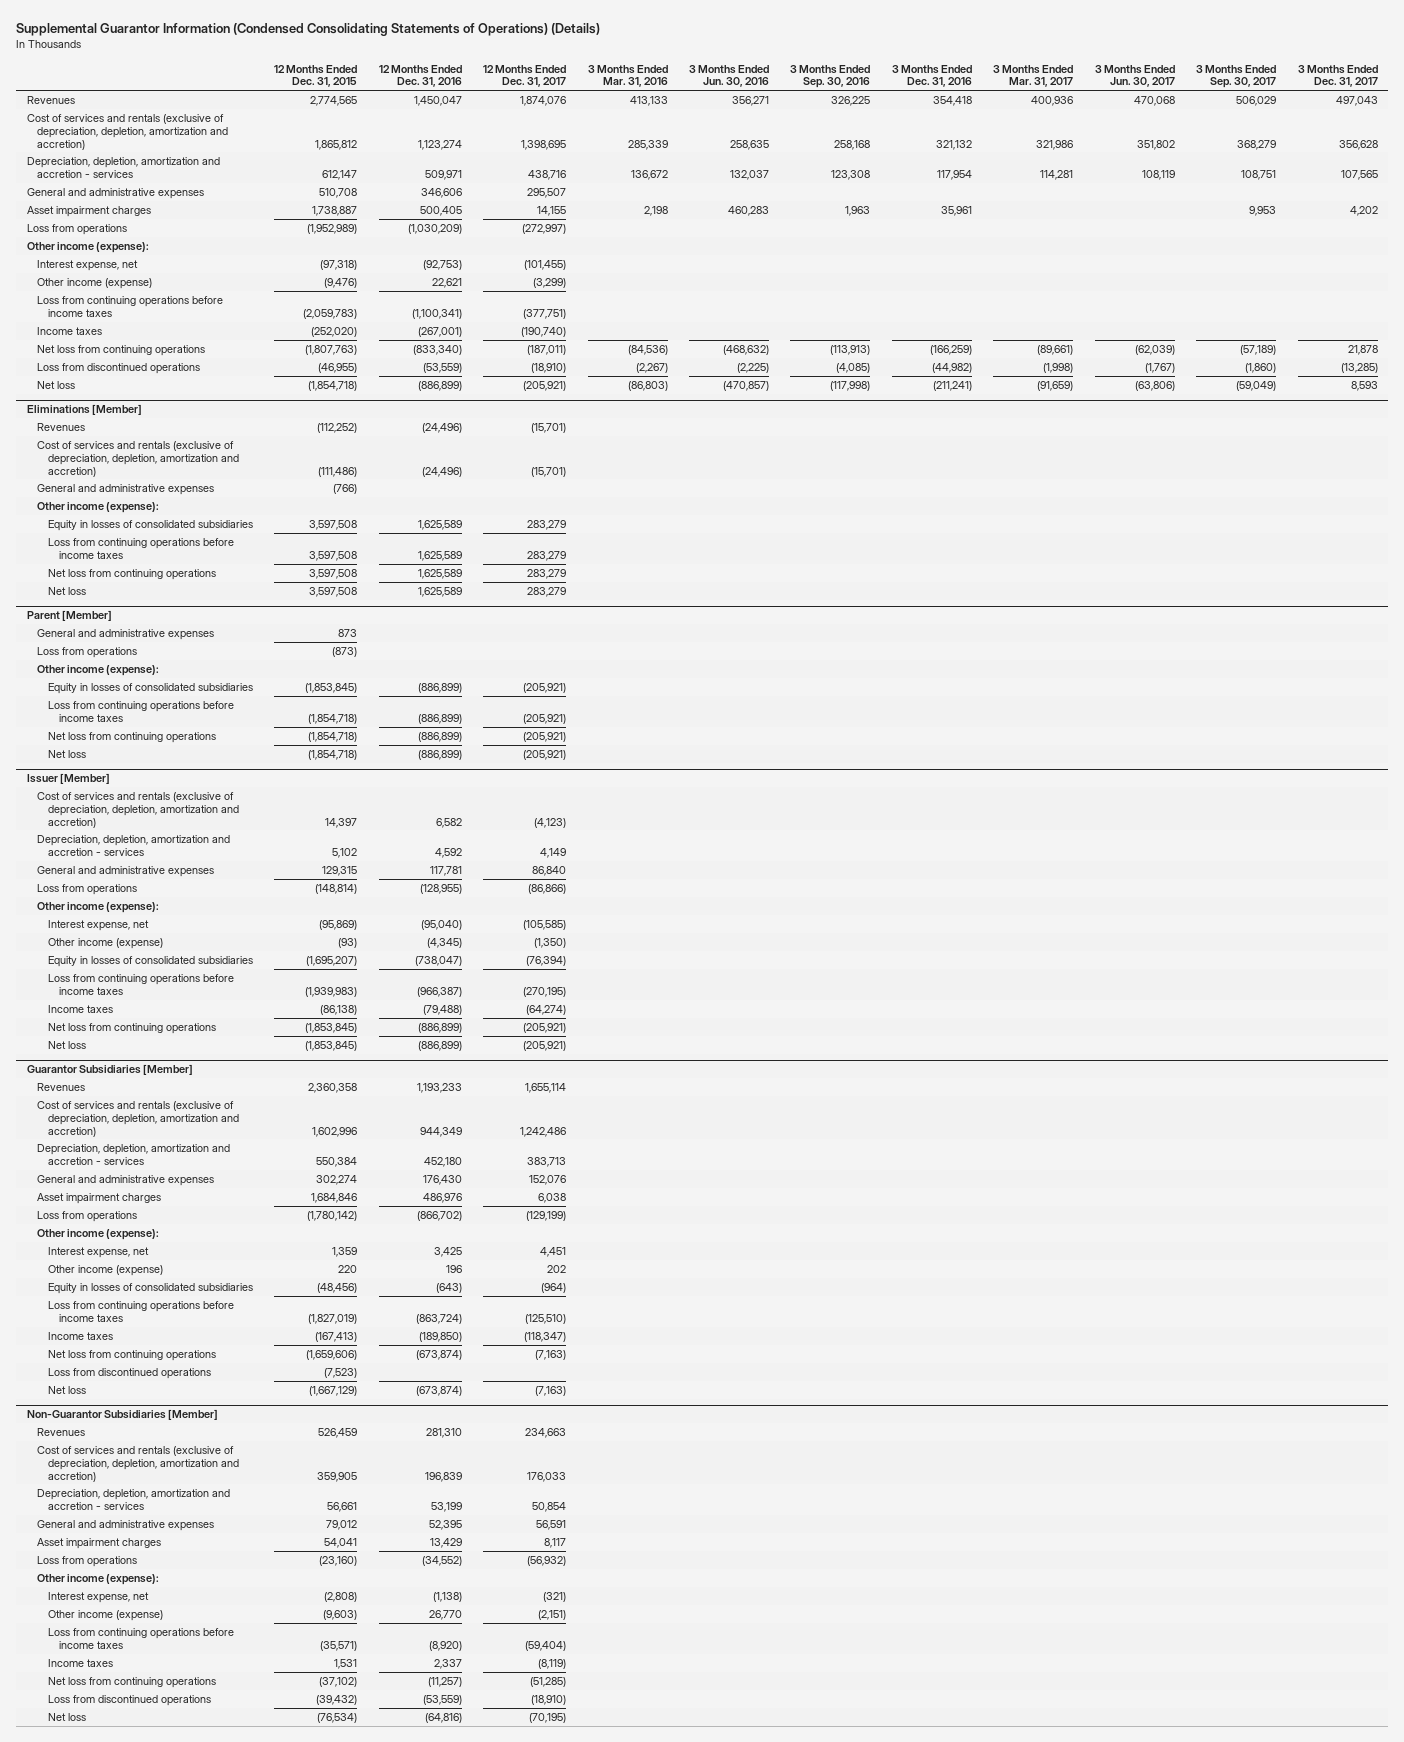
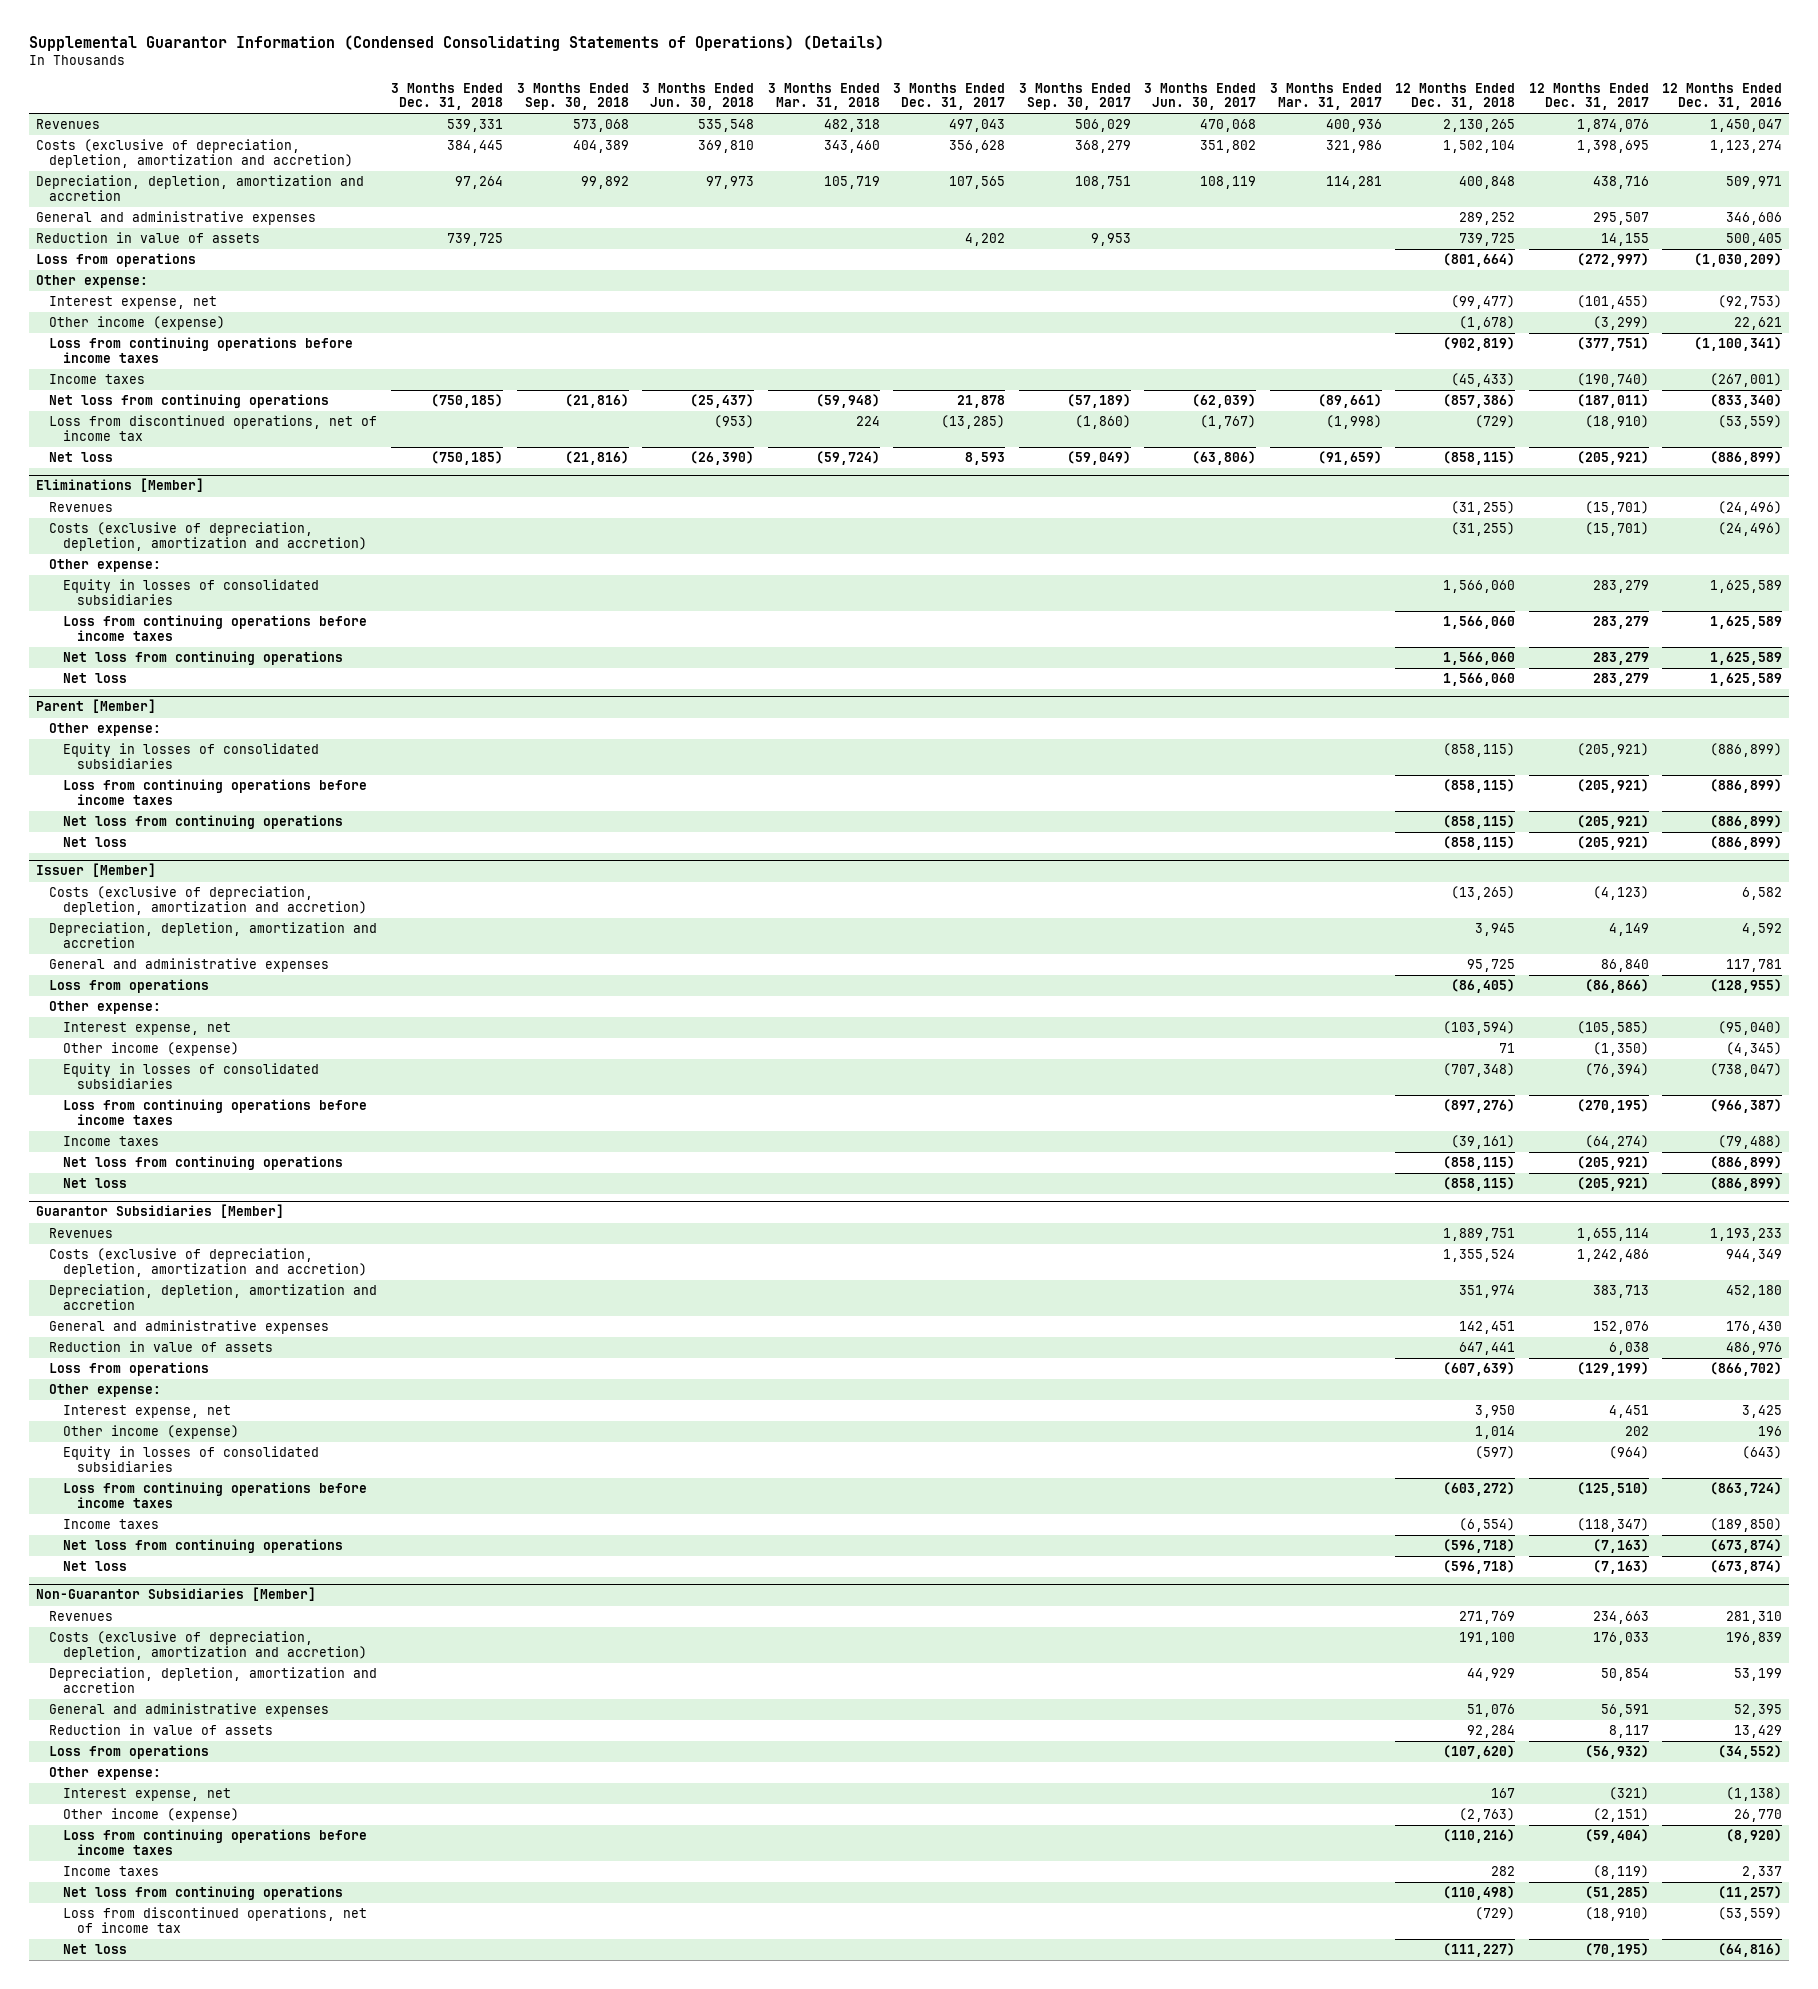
[274,64,358,88] 12 Months Ended Dec. 31, 2015 -> none
[587,64,668,88] 3 Months Ended Mar. 31, 2016 -> none
[689,64,770,88] 3 Months Ended Jun. 30, 2016 -> none
[790,64,871,89] 3 Months Ended Sep. 30, 2016 -> none
[891,64,972,88] 3 Months Ended Dec. 31, 2016 -> none
none -> [390,82,503,111] 3 Months Ended Dec. 31, 2018
none -> [516,82,629,111] 3 Months Ended Sep. 30, 2018
none -> [642,82,755,111] 3 Months Ended Jun. 30, 2018
none -> [767,82,880,111] 3 Months Ended Mar. 31, 2018
none -> [1395,82,1516,111] 12 Months Ended Dec. 31, 2018
[26,113,229,150] Cost of services and rentals (exclusive of depreciation, depletion, amortization and accretion) -> [35,139,354,168] Costs (exclusive of depreciation, depletion, amortization and accretion)
[26,156,220,178] Depreciation, depletion, amortization and accretion - services -> [35,175,364,201] Depreciation, depletion, amortization and accretion
[26,205,151,217] Asset impairment charges -> [35,232,260,244] Reduction in value of assets
[26,241,149,253] Other income (expense): -> [35,275,148,289] Other expense:
[37,362,201,374] Loss from discontinued operations -> [49,415,378,441] Loss from discontinued operations, net of income tax
[37,483,215,495] General and administrative expenses -> none
[37,440,239,477] Cost of services and rentals (exclusive of depreciation, depletion, amortization and accretion) -> [49,522,368,551] Costs (exclusive of depreciation, depletion, amortization and accretion)
[37,501,160,513] Other income (expense): -> [49,559,162,573] Other expense:
[37,628,215,640] General and administrative expenses -> none
[37,646,138,658] Loss from operations -> none
[37,664,160,676] Other income (expense): -> [49,723,162,737] Other expense:
[37,791,239,828] Cost of services and rentals (exclusive of depreciation, depletion, amortization and accretion) -> [49,886,368,915] Costs (exclusive of depreciation, depletion, amortization and accretion)
[37,834,231,856] Depreciation, depletion, amortization and accretion - services -> [49,922,378,948] Depreciation, depletion, amortization and accretion
[37,901,160,913] Other income (expense): -> [49,1001,162,1015] Other expense:
[37,1100,239,1137] Cost of services and rentals (exclusive of depreciation, depletion, amortization and accretion) -> [49,1248,368,1277] Costs (exclusive of depreciation, depletion, amortization and accretion)
[37,1143,231,1165] Depreciation, depletion, amortization and accretion - services -> [49,1284,378,1310] Depreciation, depletion, amortization and accretion
[37,1192,162,1204] Asset impairment charges -> [49,1341,274,1353] Reduction in value of assets
[37,1228,160,1240] Other income (expense): -> [49,1384,162,1398] Other expense:
[47,1367,211,1379] Loss from discontinued operations -> none
[37,1445,239,1482] Cost of services and rentals (exclusive of depreciation, depletion, amortization and accretion) -> [49,1631,368,1660] Costs (exclusive of depreciation, depletion, amortization and accretion)
[37,1488,231,1510] Depreciation, depletion, amortization and accretion - services -> [49,1667,378,1693] Depreciation, depletion, amortization and accretion
[37,1537,162,1549] Asset impairment charges -> [49,1724,274,1736] Reduction in value of assets
[37,1573,160,1585] Other income (expense): -> [49,1767,162,1781] Other expense:
[47,1694,211,1706] Loss from discontinued operations -> [63,1907,368,1933] Loss from discontinued operations, net of income tax

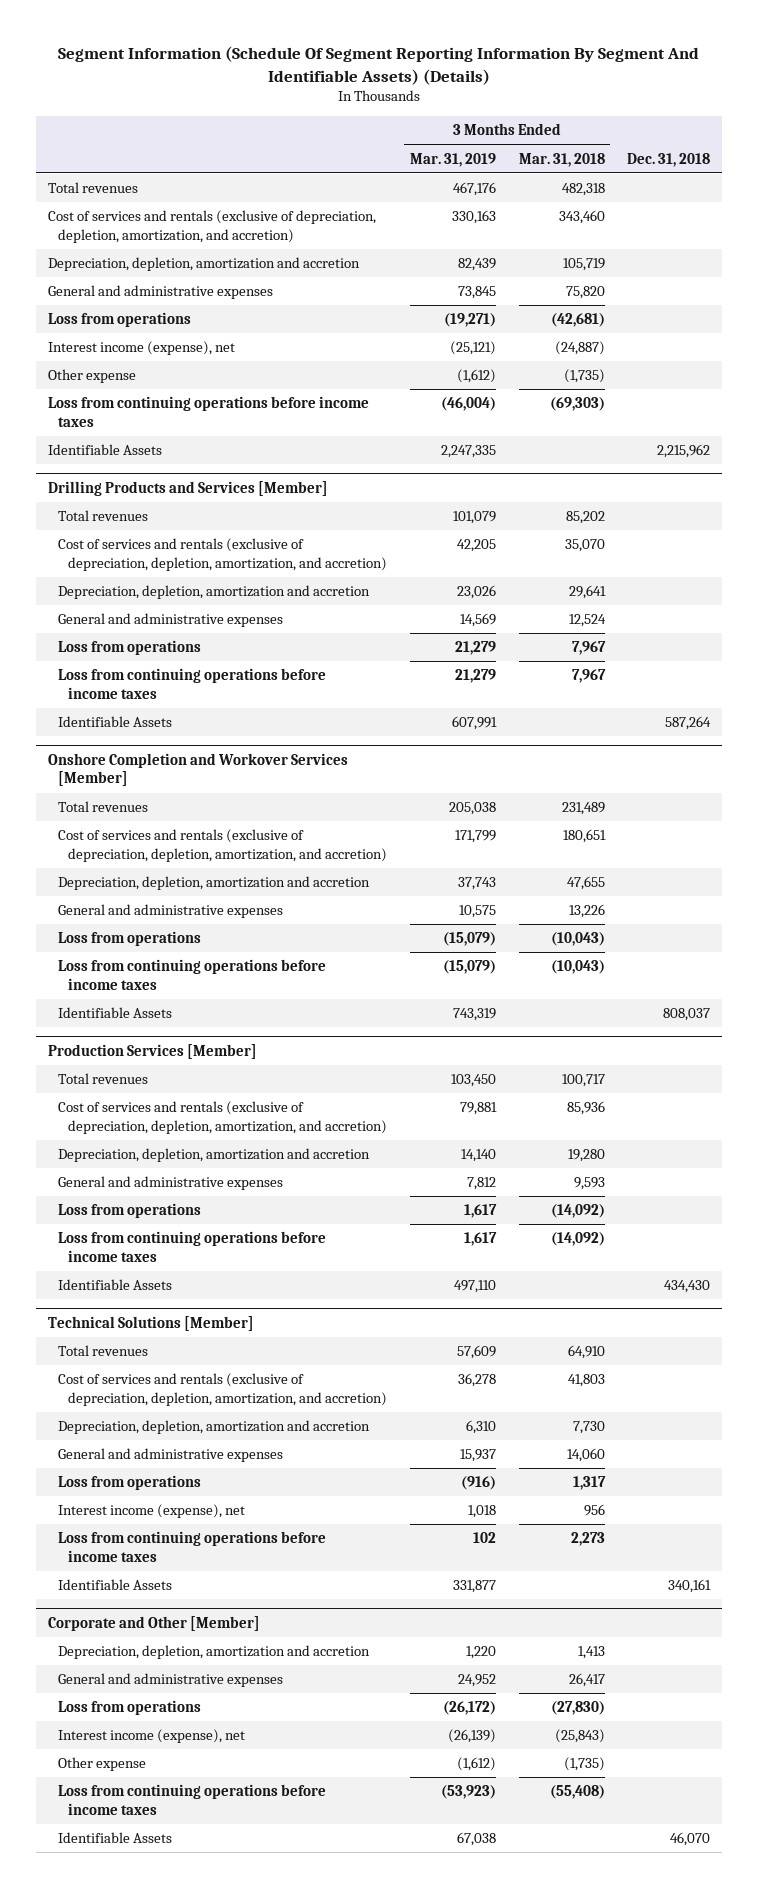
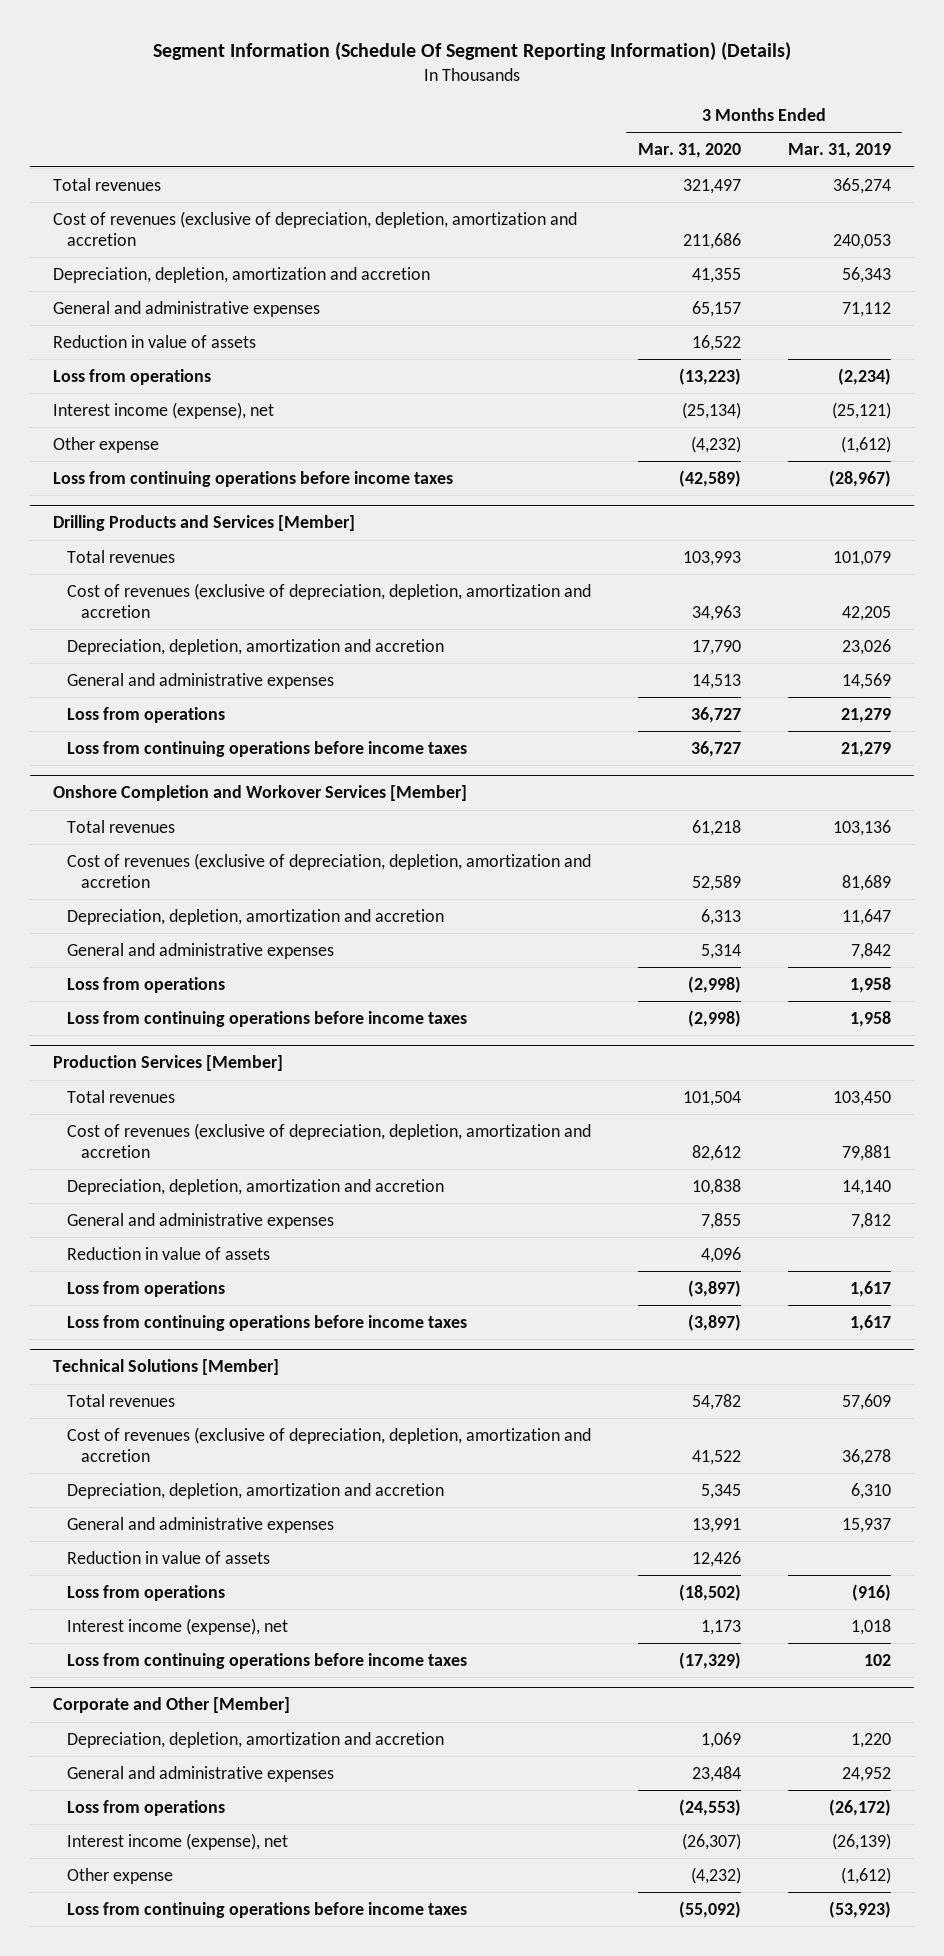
[57,45,699,85] Segment Information (Schedule Of Segment Reporting Information By Segment And Identifiable Assets) (Details) -> [153,42,792,62] Segment Information (Schedule Of Segment Reporting Information) (Details)
[518,152,605,167] Mar. 31, 2018 -> none
[627,152,711,167] Dec. 31, 2018 -> none
none -> [638,143,742,159] Mar. 31, 2020
[452,182,496,197] 467,176 -> [832,177,891,194] 365,274
[47,210,376,244] Cost of services and rentals (exclusive of depreciation, depletion, amortization, and accretion) -> [53,210,578,246] Cost of revenues (exclusive of depreciation, depletion, amortization and accretion
[451,210,496,225] 330,163 -> [832,233,891,249] 240,053
[457,258,496,272] 82,439 -> [841,266,891,283] 56,343
[457,286,496,300] 73,845 -> [841,301,891,317] 71,112
none -> [53,334,257,348] Reduction in value of assets
[443,313,496,328] (19,271) -> [837,367,891,385] (2,234)
[47,444,162,456] Identifiable Assets -> none
[440,397,496,412] (46,004) -> [828,469,891,487] (28,967)
[57,538,388,572] Cost of services and rentals (exclusive of depreciation, depletion, amortization, and accretion) -> [67,582,592,618] Cost of revenues (exclusive of depreciation, depletion, amortization and accretion
[57,716,172,728] Identifiable Assets -> none
[57,1007,172,1019] Identifiable Assets -> none
[448,802,496,816] 205,038 -> [832,819,891,836] 103,136
[57,829,388,863] Cost of services and rentals (exclusive of depreciation, depletion, amortization, and accretion) -> [67,852,592,888] Cost of revenues (exclusive of depreciation, depletion, amortization and accretion
[454,830,496,844] 171,799 -> [841,874,891,891] 81,689
[457,877,496,891] 37,743 -> [841,908,891,925] 11,647
[458,905,496,919] 10,575 -> [850,942,891,959] 7,842
[442,932,496,947] (15,079) -> [849,976,891,993] 1,958
[442,960,496,975] (15,079) -> [849,1010,891,1027] 1,958
[57,1101,388,1135] Cost of services and rentals (exclusive of depreciation, depletion, amortization, and accretion) -> [67,1122,592,1158] Cost of revenues (exclusive of depreciation, depletion, amortization and accretion
none -> [67,1246,271,1260] Reduction in value of assets
[57,1279,172,1291] Identifiable Assets -> none
[57,1373,388,1407] Cost of services and rentals (exclusive of depreciation, depletion, amortization, and accretion) -> [67,1426,592,1462] Cost of revenues (exclusive of depreciation, depletion, amortization and accretion
none -> [67,1550,271,1564] Reduction in value of assets
[57,1579,172,1591] Identifiable Assets -> none
[57,1832,172,1844] Identifiable Assets -> none

